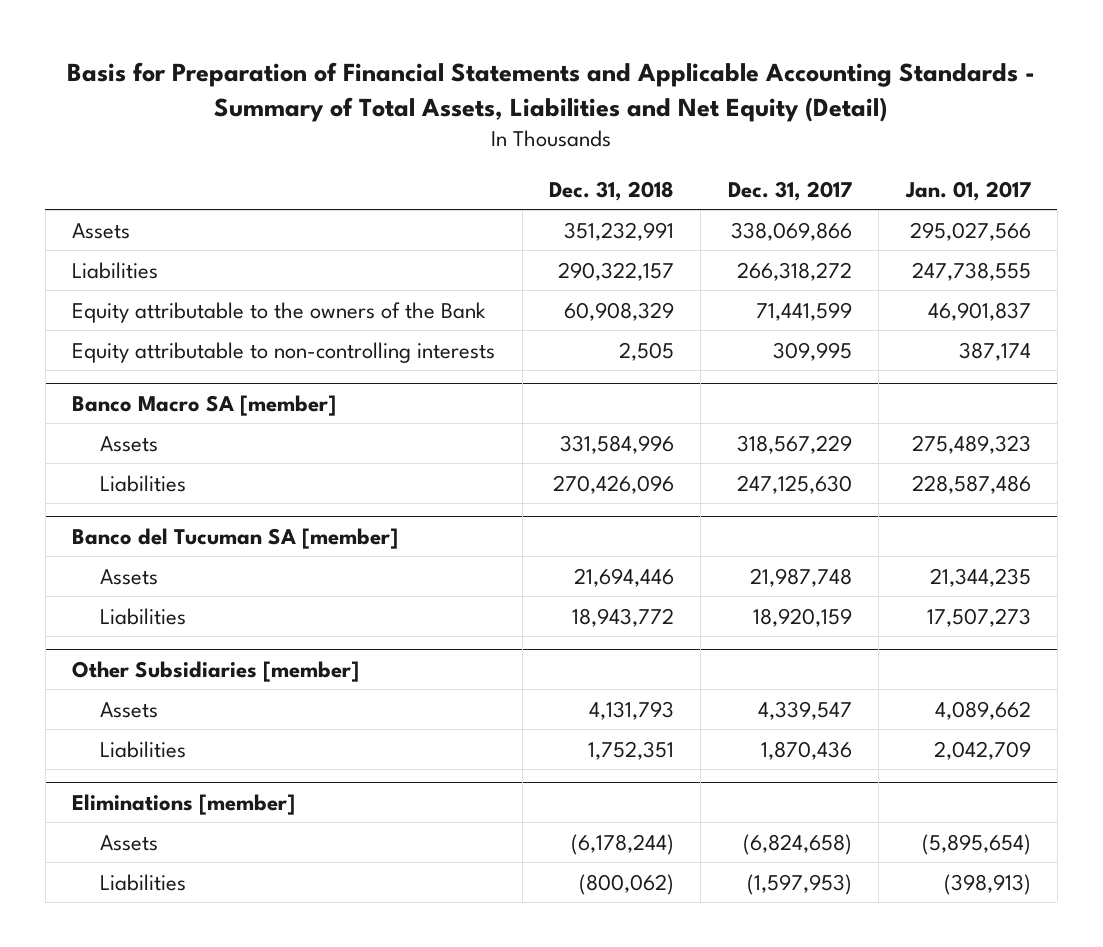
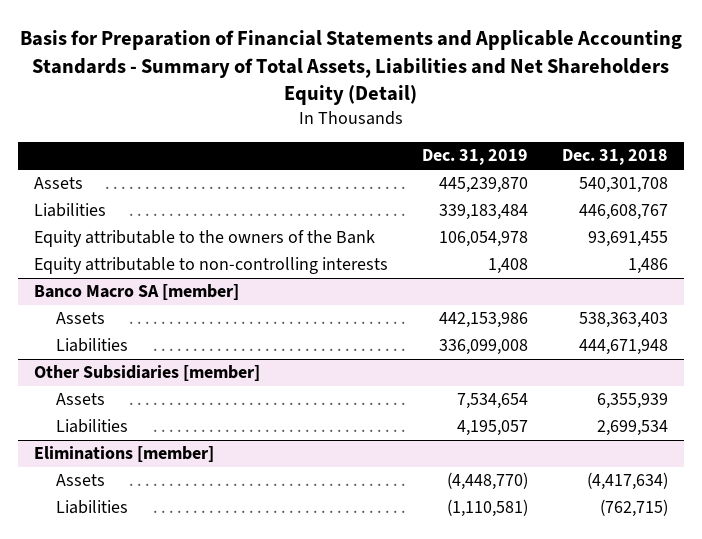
[67,61,1036,122] Basis for Preparation of Financial Statements and Applicable Accounting Standards - Summary of Total Assets, Liabilities and Net Equity (Detail) -> [19,30,682,106] Basis for Preparation of Financial Statements and Applicable Accounting Standards - Summary of Total Assets, Liabilities and Net Shareholders Equity (Detail)
[727,180,852,201] Dec. 31, 2017 -> none
[904,180,1031,201] Jan. 01, 2017 -> none
none -> [421,149,528,166] Dec. 31, 2019
[564,221,675,241] 351,232,991 -> [578,177,668,194] 540,301,708
[558,261,675,281] 290,322,157 -> [578,204,668,221] 446,608,767
[564,301,675,321] 60,908,329 -> [587,231,668,248] 93,691,455
[619,341,675,361] 2,505 -> [627,258,668,275] 1,486
[72,527,399,549] Banco del Tucuman SA [member] -> none
[100,568,159,585] Assets -> none
[100,607,187,625] Liabilities -> none
[560,434,675,454] 331,584,996 -> [578,312,668,329] 538,363,403
[553,474,675,494] 270,426,096 -> [578,339,668,356] 444,671,948
[589,700,675,720] 4,131,793 -> [596,393,668,410] 6,355,939
[588,740,675,760] 1,752,351 -> [596,420,668,437] 2,699,534
[571,833,675,855] (6,178,244) -> [586,472,668,491] (4,417,634)
[579,873,675,895] (800,062) -> [599,499,668,518] (762,715)

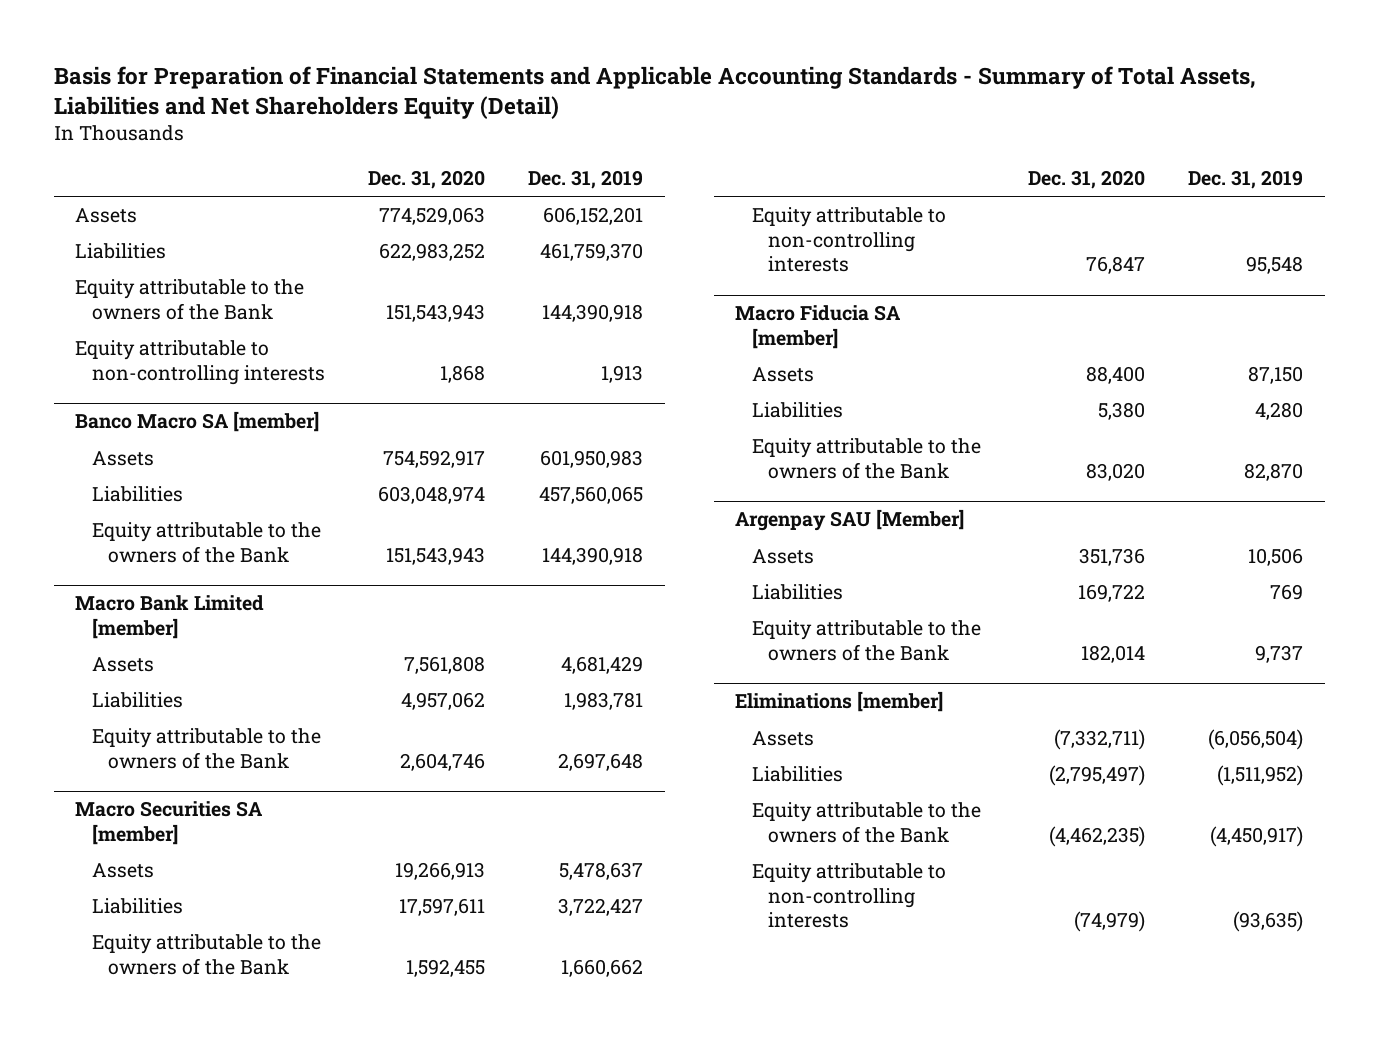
[561,149,668,166] Dec. 31, 2018 -> none
none -> [368,170,486,190] Dec. 31, 2020
[438,177,528,194] 445,239,870 -> [543,207,644,226] 606,152,201
[438,204,528,221] 339,183,484 -> [540,243,644,262] 461,759,370
[438,231,528,248] 106,054,978 -> [542,303,644,322] 144,390,918
[487,258,528,275] 1,408 -> [601,364,644,383] 1,913
[34,365,261,382] Other Subsidiaries [member] -> none
[438,312,528,329] 442,153,986 -> [540,450,644,469] 601,950,983
[438,339,528,356] 336,099,008 -> [539,486,644,505] 457,560,065
none -> [91,522,321,563] Equity attributable to the owners of the Bank
none -> [75,595,265,640] Macro Bank Limited [member]
[456,393,528,410] 7,534,654 -> [561,656,644,675] 4,681,429
[456,420,528,437] 4,195,057 -> [564,692,644,711] 1,983,781
none -> [91,728,321,769] Equity attributable to the owners of the Bank
none -> [75,801,263,846] Macro Securities SA [member]
none -> [91,863,154,879] Assets
none -> [91,898,183,915] Liabilities
none -> [91,934,321,975] Equity attributable to the owners of the Bank
none -> [751,207,946,273] Equity attributable to non-controlling interests
none -> [735,305,901,350] Macro Fiducia SA [member]
none -> [751,367,814,383] Assets
none -> [751,402,843,419] Liabilities
none -> [751,438,981,479] Equity attributable to the owners of the Bank
none -> [735,509,965,532] Argenpay SAU [Member]
none -> [751,549,814,565] Assets
none -> [751,584,843,601] Liabilities
none -> [751,620,981,661] Equity attributable to the owners of the Bank
[446,472,528,491] (4,448,770) -> [1208,729,1304,751] (6,056,504)
[446,499,528,518] (1,110,581) -> [1217,765,1304,787] (1,511,952)
none -> [751,802,981,843] Equity attributable to the owners of the Bank
none -> [751,863,946,929] Equity attributable to non-controlling interests

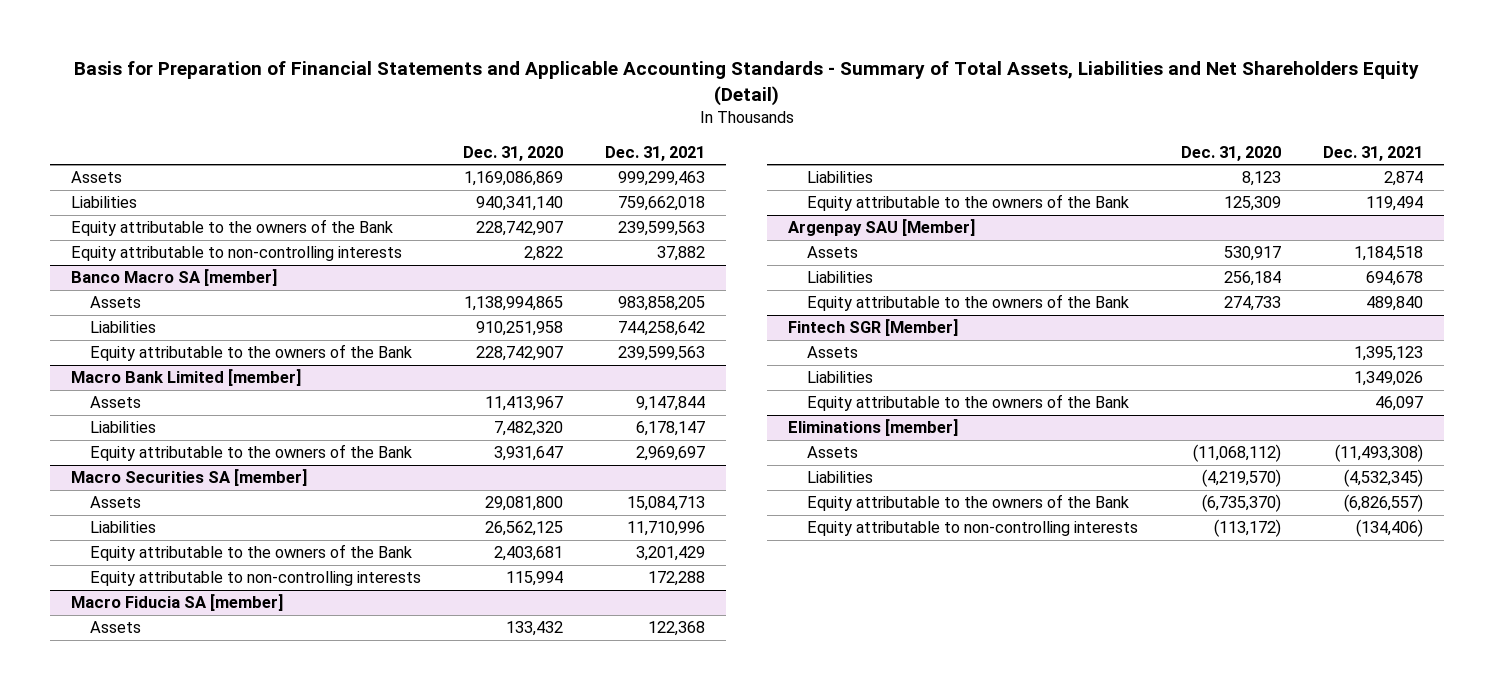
[528,170,644,190] Dec. 31, 2019 -> none
none -> [605,145,706,161] Dec. 31, 2021
[379,207,486,226] 774,529,063 -> [464,171,564,187] 1,169,086,869
[379,243,486,262] 622,983,252 -> [476,196,564,212] 940,341,140
[386,303,486,322] 151,543,943 -> [476,221,564,237] 228,742,907
[440,364,486,383] 1,868 -> [524,246,564,262] 2,822
[383,450,486,469] 754,592,917 -> [464,296,564,312] 1,138,994,865
[378,486,486,505] 603,048,974 -> [476,321,564,337] 910,251,958
[386,546,486,565] 151,543,943 -> [476,346,564,362] 228,742,907
[404,656,486,675] 7,561,808 -> [485,396,564,412] 11,413,967
[401,692,486,711] 4,957,062 -> [494,421,564,437] 7,482,320
[400,752,486,771] 2,604,746 -> [494,446,564,462] 3,931,647
[395,862,486,881] 19,266,913 -> [485,496,564,512] 29,081,800
[399,898,486,917] 17,597,611 -> [485,521,564,537] 26,562,125
[406,958,486,977] 1,592,455 -> [494,546,564,562] 2,403,681
[1085,256,1145,275] 76,847 -> [506,571,564,587] 115,994
[1085,366,1145,385] 88,400 -> [506,621,564,637] 133,432
[1097,402,1145,421] 5,380 -> [1241,171,1281,187] 8,123
[1085,462,1145,481] 83,020 -> [1223,196,1281,212] 125,309
[1078,548,1145,567] 351,736 -> [1223,246,1281,262] 530,917
[1077,584,1145,603] 169,722 -> [1223,271,1281,287] 256,184
[1080,644,1145,663] 182,014 -> [1223,296,1281,312] 274,733
none -> [788,319,959,337] Fintech SGR [Member]
none -> [807,346,859,359] Assets
none -> [807,371,874,384] Liabilities
none -> [807,394,1130,412] Equity attributable to the owners of the Bank
[1053,729,1145,751] (7,332,711) -> [1192,444,1281,463] (11,068,112)
[1048,765,1145,787] (2,795,497) -> [1201,469,1281,488] (4,219,570)
[1048,825,1145,847] (4,462,235) -> [1201,494,1281,513] (6,735,370)
[1073,911,1145,933] (74,979) -> [1213,519,1281,538] (113,172)

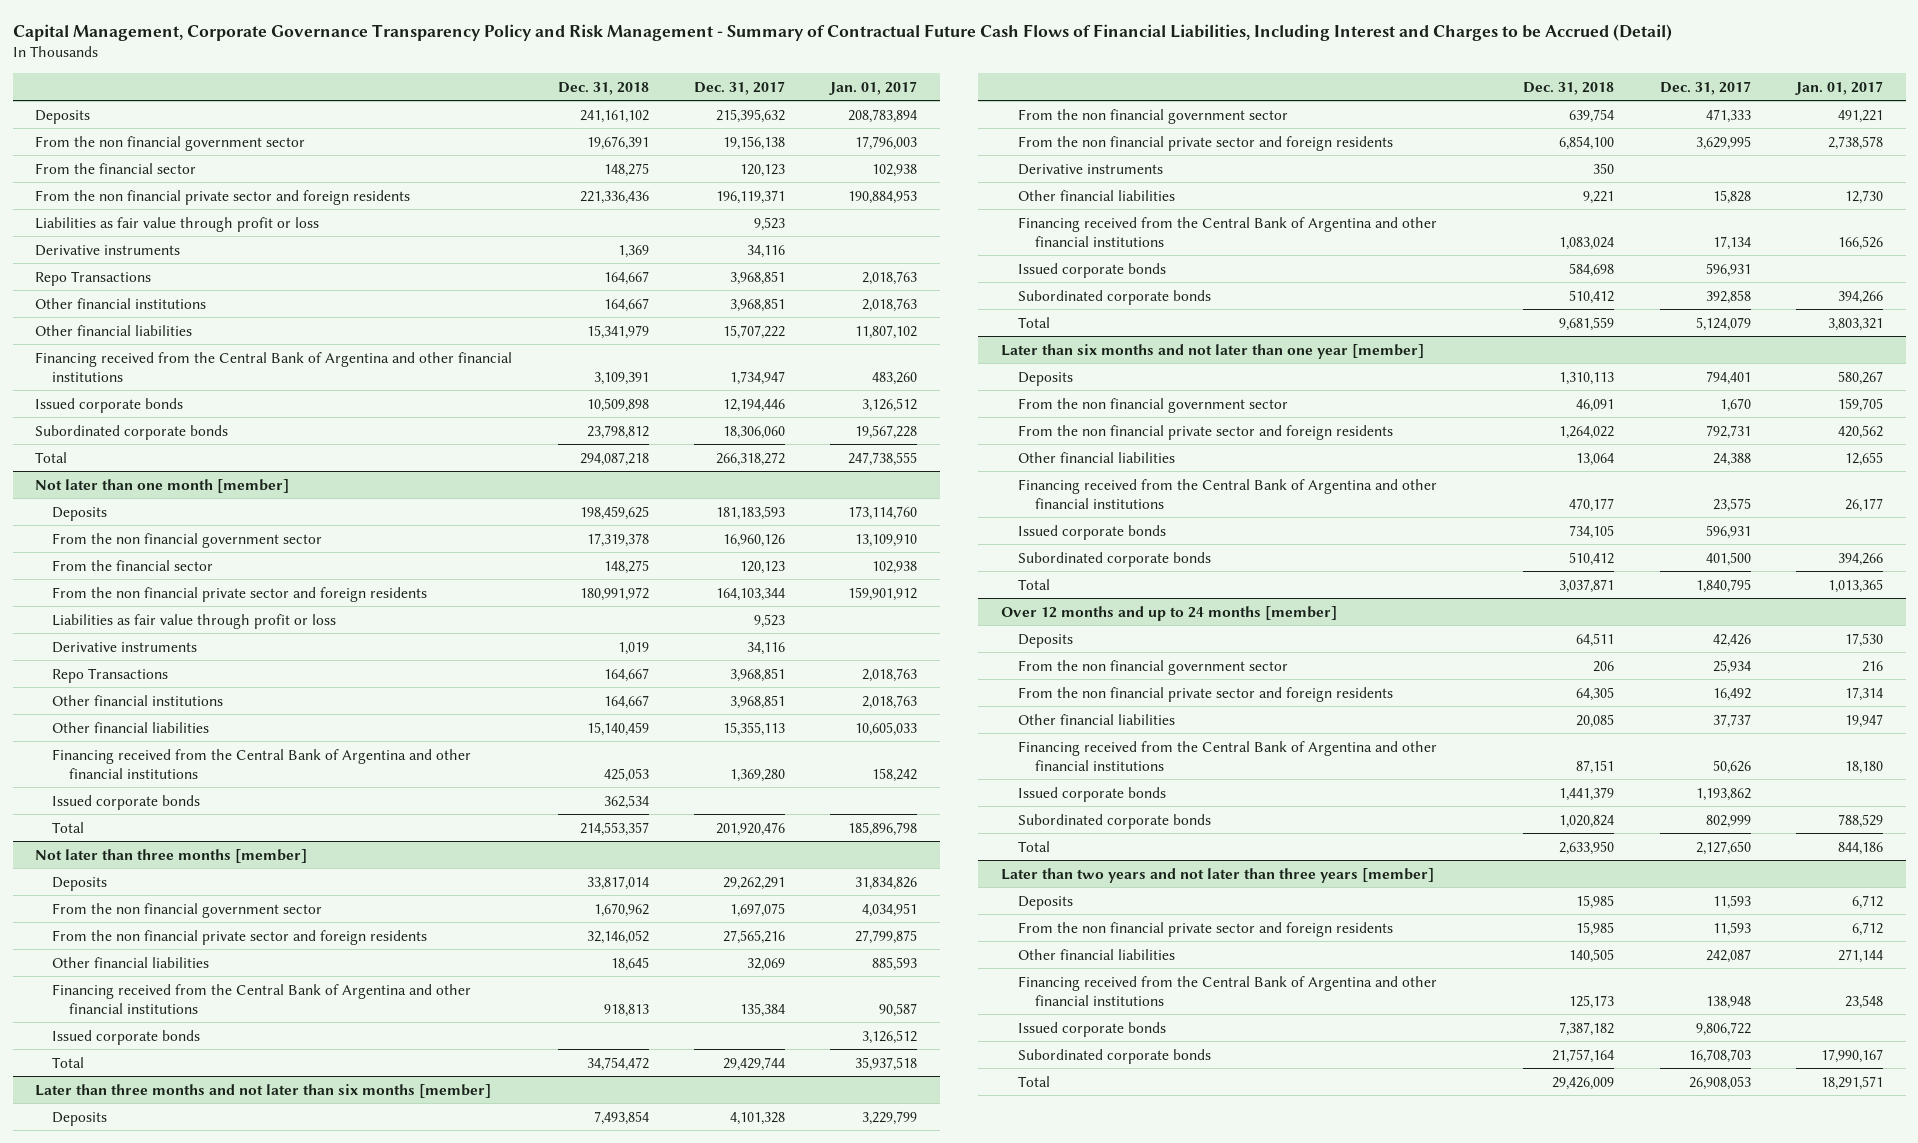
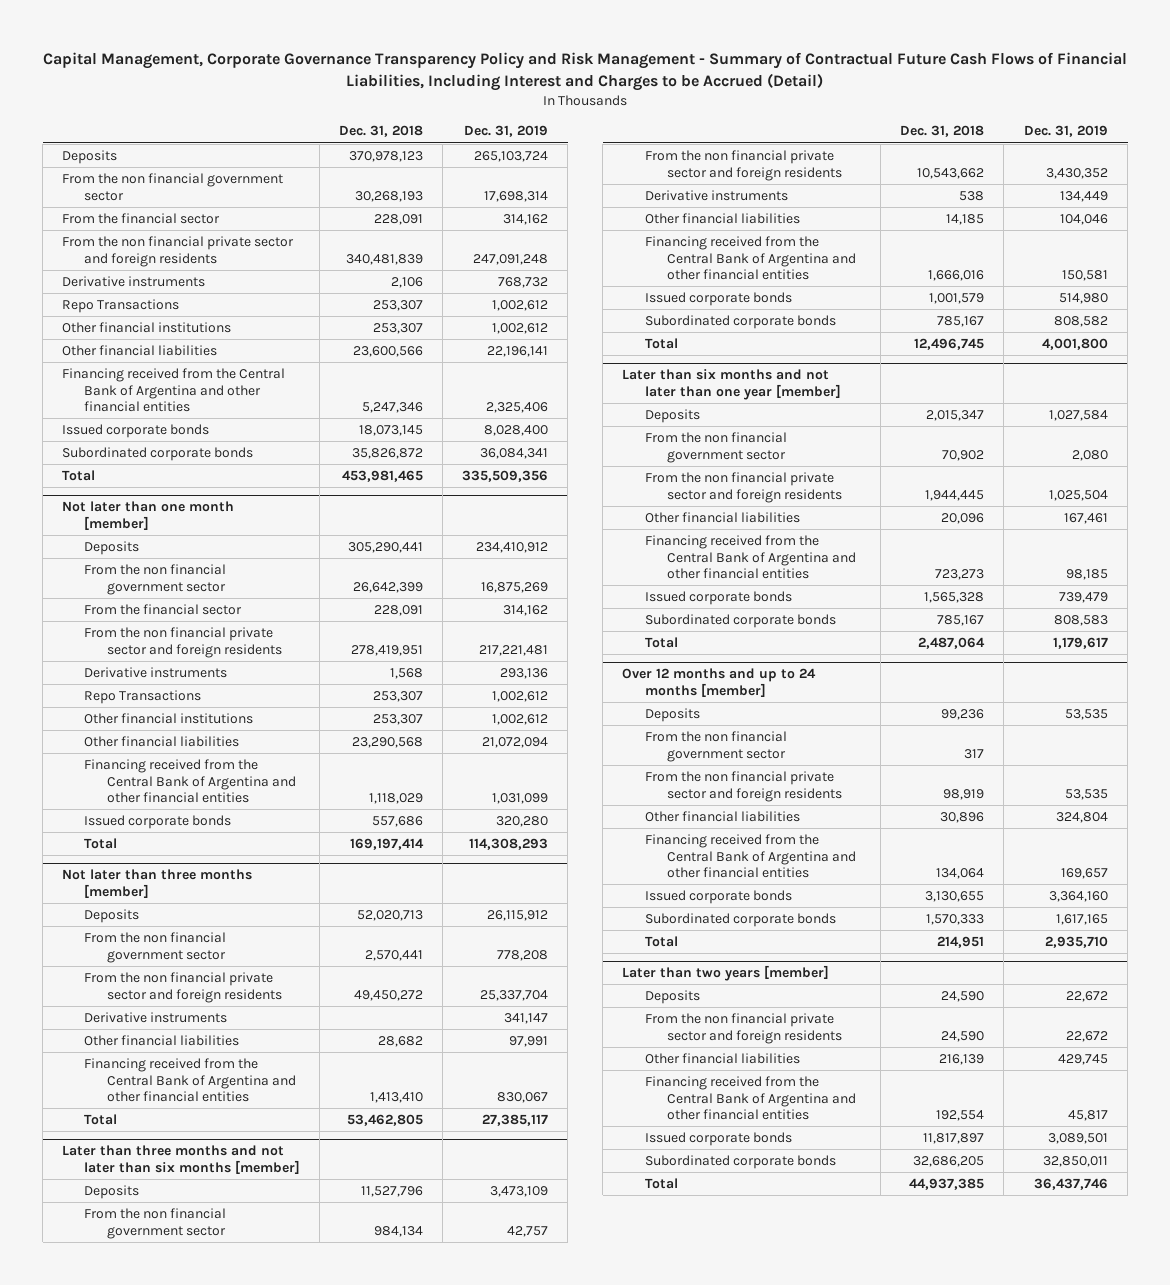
[693,80,785,95] Dec. 31, 2017 -> none
[829,80,918,95] Jan. 01, 2017 -> none
none -> [464,125,549,138] Dec. 31, 2019
[35,216,320,232] Liabilities as fair value through profit or loss -> none
[579,109,649,123] 241,161,102 -> [349,151,424,163] 370,978,123
[586,135,649,150] 19,676,391 -> [355,190,424,202] 30,268,193
[603,162,649,177] 148,275 -> [374,214,424,226] 228,091
[579,190,649,204] 221,336,436 -> [346,253,424,265] 340,481,839
[617,244,649,258] 1,369 -> [391,277,424,289] 2,106
[603,270,649,285] 164,667 -> [373,300,424,312] 253,307
[603,297,649,312] 164,667 -> [373,323,424,335] 253,307
[586,324,649,339] 15,341,979 -> [353,346,424,358] 23,600,566
[35,351,513,382] Financing received from the Central Bank of Argentina and other financial institutions -> [62,368,286,412] Financing received from the Central Bank of Argentina and other financial entities
[593,371,649,385] 3,109,391 -> [362,401,424,413] 5,247,346
[586,397,649,412] 10,509,898 -> [359,425,424,437] 18,073,145
[586,424,649,439] 23,798,812 -> [352,448,424,460] 35,826,872
[579,451,649,466] 294,087,218 -> [342,470,424,483] 453,981,465
[52,613,337,629] Liabilities as fair value through profit or loss -> none
[579,505,649,520] 198,459,625 -> [348,542,424,554] 305,290,441
[586,532,649,547] 17,319,378 -> [353,581,424,593] 26,642,399
[603,559,649,574] 148,275 -> [374,605,424,617] 228,091
[579,586,649,601] 180,991,972 -> [351,644,424,656] 278,419,951
[617,641,649,655] 1,019 -> [390,668,424,680] 1,568
[603,667,649,682] 164,667 -> [373,691,424,703] 253,307
[603,694,649,709] 164,667 -> [373,714,424,726] 253,307
[586,721,649,736] 15,140,459 -> [352,737,424,749] 23,290,568
[52,748,472,779] Financing received from the Central Bank of Argentina and other financial institutions -> [84,759,296,803] Financing received from the Central Bank of Argentina and other financial entities
[603,767,649,782] 425,053 -> [369,792,424,804] 1,118,029
[603,794,649,809] 362,534 -> [372,816,424,828] 557,686
[579,821,649,836] 214,553,357 -> [350,838,425,851] 169,197,414
[52,1029,201,1045] Issued corporate bonds -> none
[586,875,649,890] 33,817,014 -> [357,910,424,922] 52,020,713
[593,902,649,917] 1,670,962 -> [365,949,424,961] 2,570,441
[586,929,649,944] 32,146,052 -> [354,989,424,1001] 49,450,272
none -> [84,1012,228,1024] Derivative instruments
[610,956,649,971] 18,645 -> [378,1036,424,1048] 28,682
[52,983,472,1014] Financing received from the Central Bank of Argentina and other financial institutions -> [84,1058,296,1102] Financing received from the Central Bank of Argentina and other financial entities
[603,1003,649,1017] 918,813 -> [370,1091,424,1103] 1,413,410
[586,1056,649,1071] 34,754,472 -> [347,1114,424,1127] 53,462,805
[593,1110,649,1125] 7,493,854 -> [361,1186,424,1198] 11,527,796
[1569,108,1615,123] 639,754 -> [374,1225,424,1237] 984,134
[1559,135,1615,150] 6,854,100 -> [916,167,984,179] 10,543,662
[1593,162,1615,174] 350 -> [958,191,984,202] 538
[1583,190,1615,204] 9,221 -> [945,214,984,226] 14,185
[1018,216,1438,247] Financing received from the Central Bank of Argentina and other financial institutions -> [644,236,857,280] Financing received from the Central Bank of Argentina and other financial entities
[1559,236,1615,250] 1,083,024 -> [927,269,984,281] 1,666,016
[1569,262,1615,277] 584,698 -> [928,293,984,305] 1,001,579
[1569,289,1615,304] 510,412 -> [936,316,984,328] 785,167
[1559,316,1615,331] 9,681,559 -> [913,338,984,351] 12,496,745
[1559,371,1615,385] 1,310,113 -> [925,410,984,422] 2,015,347
[1576,398,1615,412] 46,091 -> [941,449,984,461] 70,902
[1559,425,1615,439] 1,264,022 -> [924,489,984,501] 1,944,445
[1576,452,1615,466] 13,064 -> [940,513,984,525] 20,096
[1018,478,1438,509] Financing received from the Central Bank of Argentina and other financial institutions -> [644,535,857,579] Financing received from the Central Bank of Argentina and other financial entities
[1569,497,1615,512] 470,177 -> [934,568,984,580] 723,273
[1569,524,1615,539] 734,105 -> [923,592,984,604] 1,565,328
[1569,551,1615,566] 510,412 -> [936,615,984,627] 785,167
[1559,578,1615,593] 3,037,871 -> [917,637,985,650] 2,487,064
[1576,632,1615,647] 64,511 -> [940,709,984,721] 99,236
[1593,660,1615,672] 206 -> [963,748,984,759] 317
[1576,686,1615,701] 64,305 -> [942,788,984,800] 98,919
[1576,713,1615,728] 20,085 -> [939,812,984,824] 30,896
[1018,740,1438,771] Financing received from the Central Bank of Argentina and other financial institutions -> [644,834,857,878] Financing received from the Central Bank of Argentina and other financial entities
[1576,759,1615,774] 87,151 -> [935,867,984,879] 134,064
[1559,786,1615,801] 1,441,379 -> [924,891,984,903] 3,130,655
[1559,814,1615,828] 1,020,824 -> [925,914,984,926] 1,570,333
[1559,840,1615,855] 2,633,950 -> [936,936,984,949] 214,951
[1001,867,1435,883] Later than two years and not later than three years [member] -> [622,965,830,982] Later than two years [member]
[1576,894,1615,909] 15,985 -> [940,991,984,1003] 24,590
[1576,921,1615,936] 15,985 -> [940,1030,984,1042] 24,590
[1569,948,1615,963] 140,505 -> [938,1054,984,1066] 216,139
[1018,975,1438,1006] Financing received from the Central Bank of Argentina and other financial institutions -> [644,1076,857,1120] Financing received from the Central Bank of Argentina and other financial entities
[1569,994,1615,1009] 125,173 -> [935,1109,984,1121] 192,554
[1559,1021,1615,1036] 7,387,182 -> [922,1133,984,1145] 11,817,897
[1552,1048,1615,1063] 21,757,164 -> [912,1156,984,1168] 32,686,205
[1552,1076,1615,1090] 29,426,009 -> [908,1178,984,1191] 44,937,385

